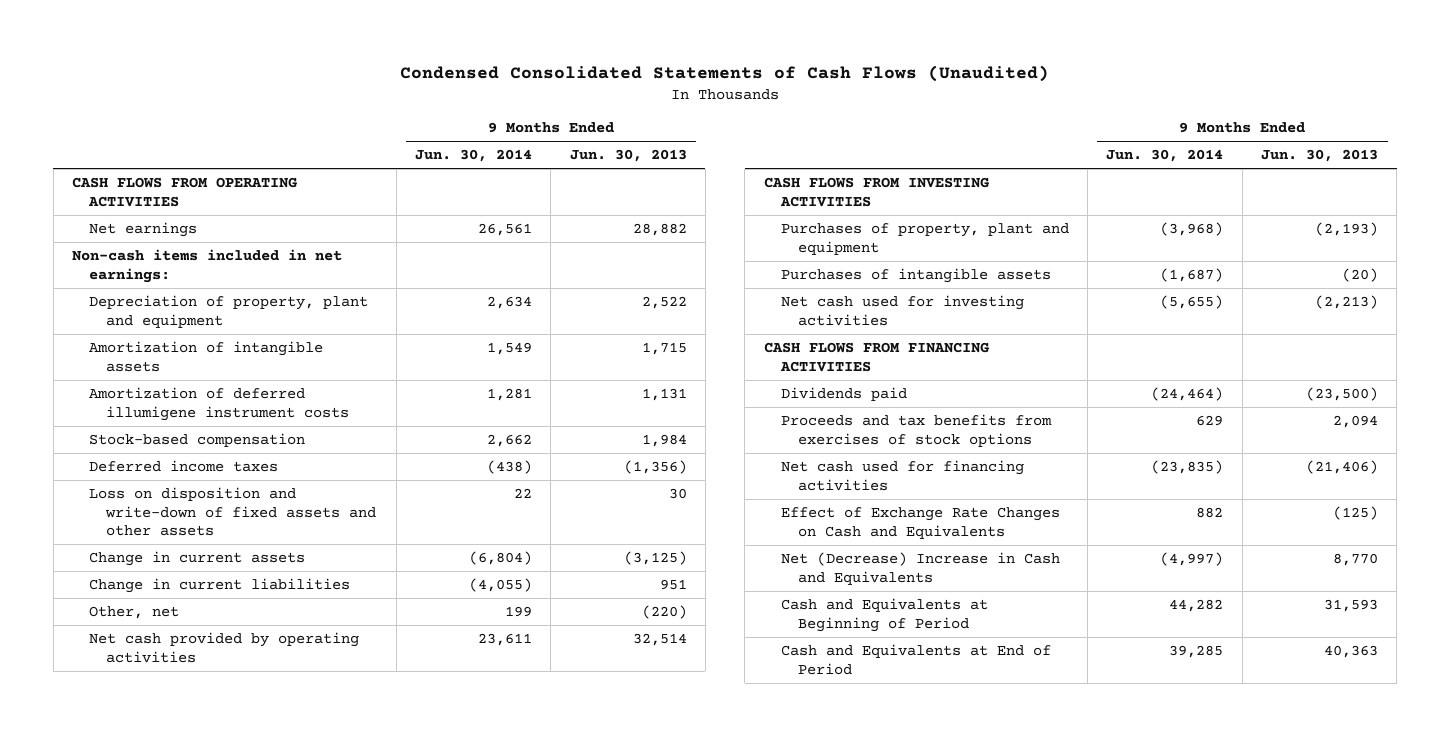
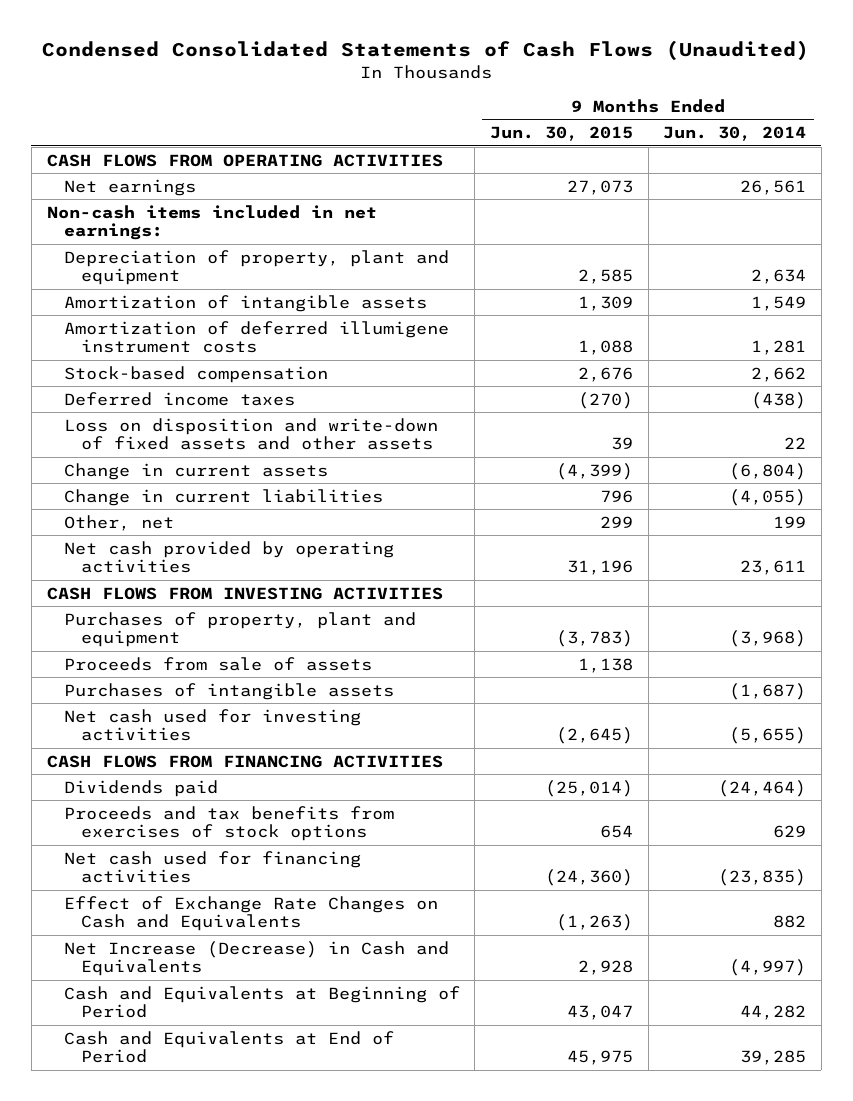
[569,149,687,163] Jun. 30, 2013 -> none
none -> [489,126,633,142] Jun. 30, 2015
none -> [63,656,372,671] Proceeds from sale of assets
[780,551,1060,585] Net (Decrease) Increase in Cash and Equivalents -> [63,940,449,977] Net Increase (Decrease) in Cash and Equivalents

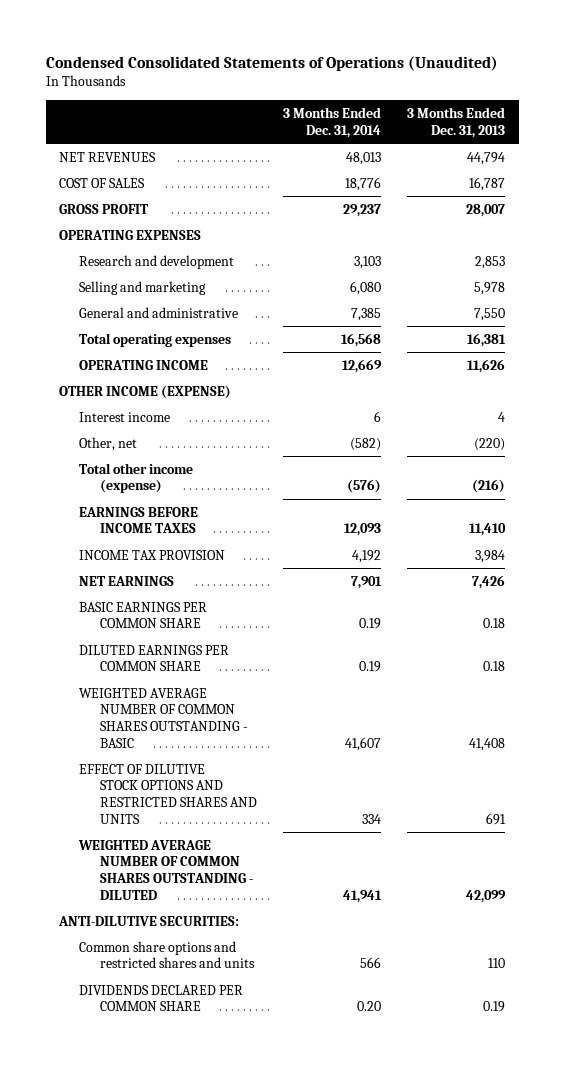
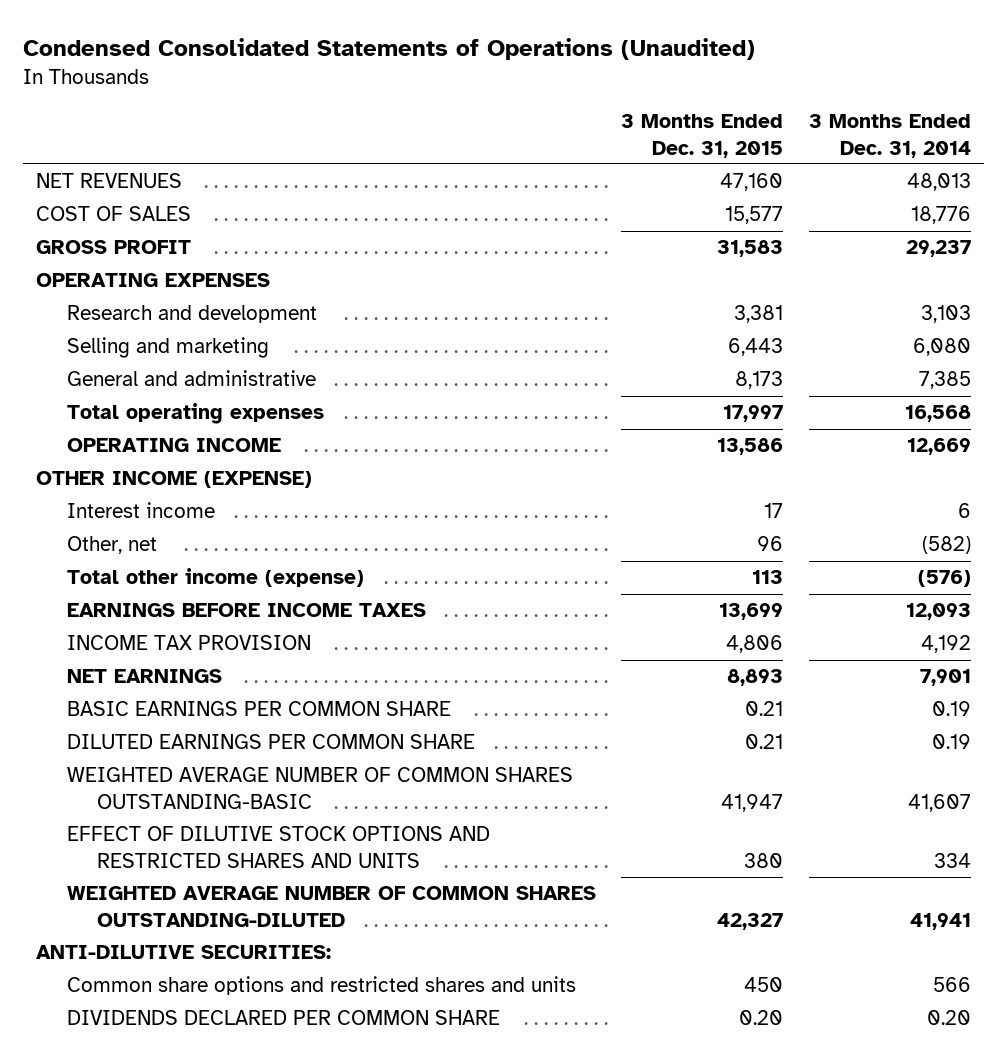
[407,107,506,138] 3 Months Ended Dec. 31, 2013 -> none
none -> [621,114,784,158] 3 Months Ended Dec. 31, 2015
[79,687,248,748] WEIGHTED AVERAGE NUMBER OF COMMON SHARES OUTSTANDING - BASIC -> [66,767,573,809] WEIGHTED AVERAGE NUMBER OF COMMON SHARES OUTSTANDING-BASIC
[78,839,253,900] WEIGHTED AVERAGE NUMBER OF COMMON SHARES OUTSTANDING - DILUTED -> [66,886,596,927] WEIGHTED AVERAGE NUMBER OF COMMON SHARES OUTSTANDING-DILUTED

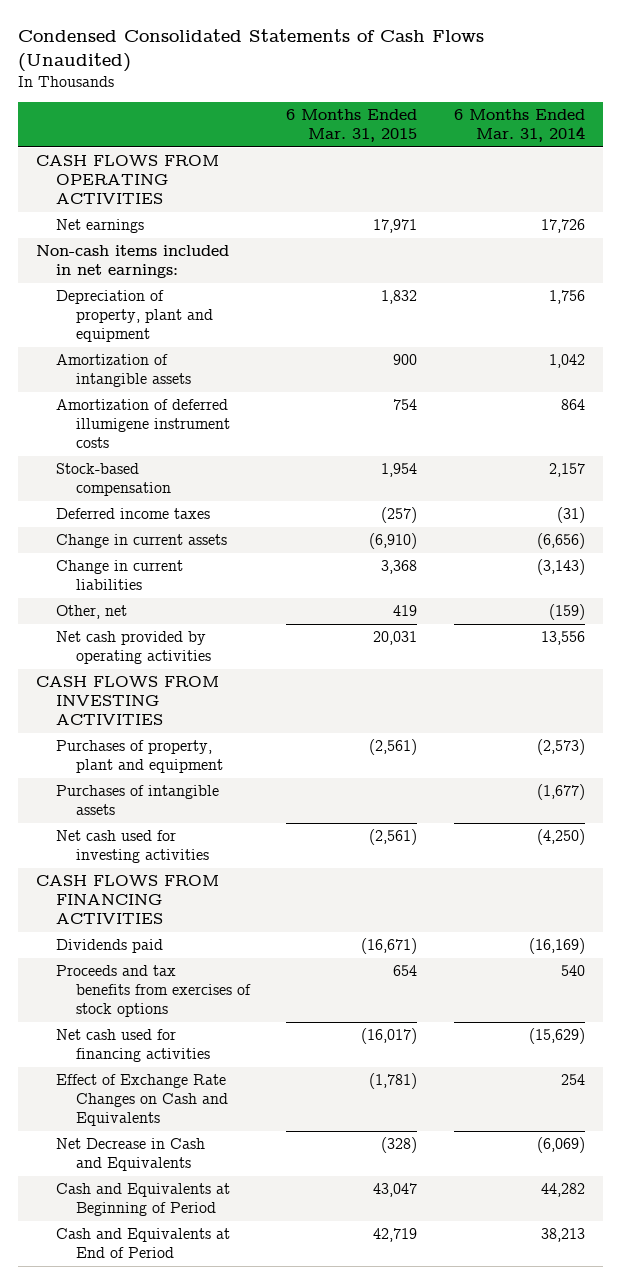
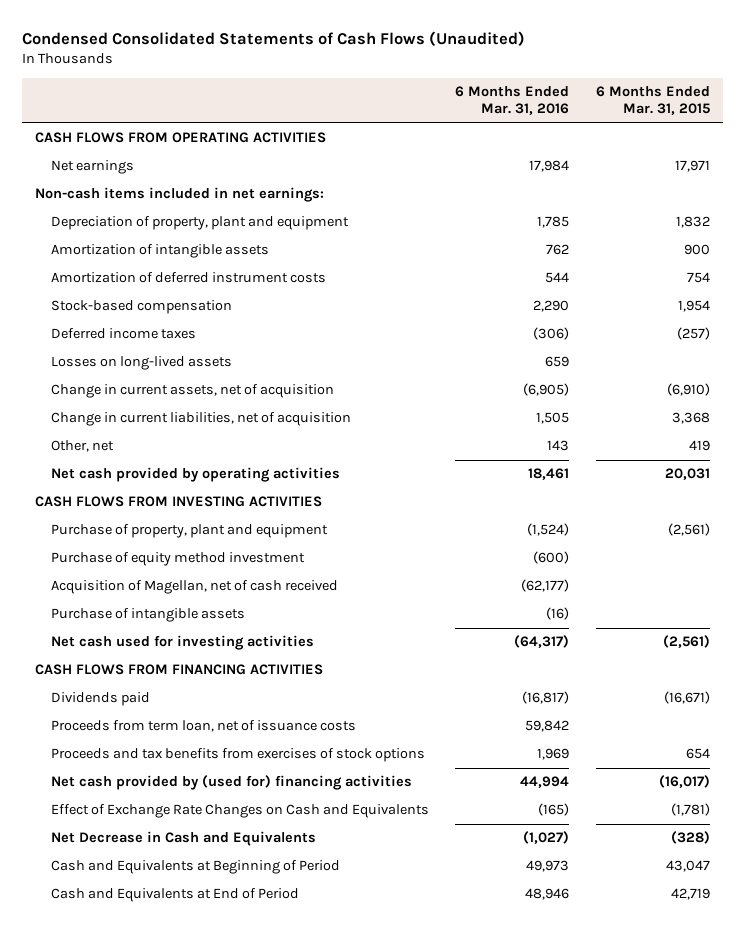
[453,109,585,143] 6 Months Ended Mar. 31, 2014 -> none
none -> [455,86,570,116] 6 Months Ended Mar. 31, 2016
[56,399,231,448] Amortization of deferred illumigene instrument costs -> [50,272,326,284] Amortization of deferred instrument costs
none -> [50,356,232,371] Losses on long-lived assets
[56,534,228,549] Change in current assets -> [50,384,334,399] Change in current assets, net of acquisition
[56,560,184,591] Change in current liabilities -> [50,412,351,427] Change in current liabilities, net of acquisition
[56,740,224,774] Purchases of property, plant and equipment -> [50,524,328,539] Purchase of property, plant and equipment
none -> [50,552,305,567] Purchase of equity method investment
none -> [50,580,338,595] Acquisition of Magellan, net of cash received
[56,785,220,816] Purchases of intangible assets -> [50,608,245,623] Purchase of intangible assets
none -> [50,720,356,733] Proceeds from term loan, net of issuance costs
[56,1029,211,1063] Net cash used for financing activities -> [50,775,412,791] Net cash provided by (used for) financing activities

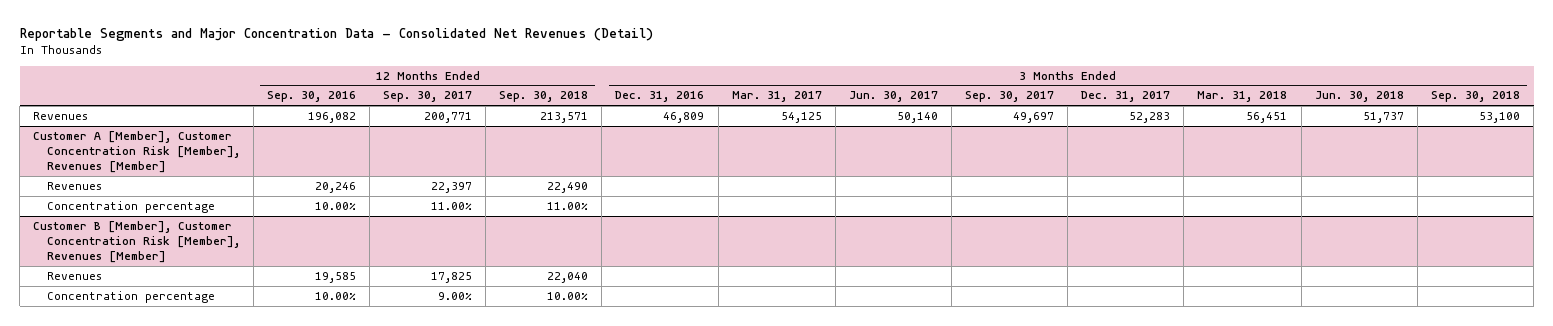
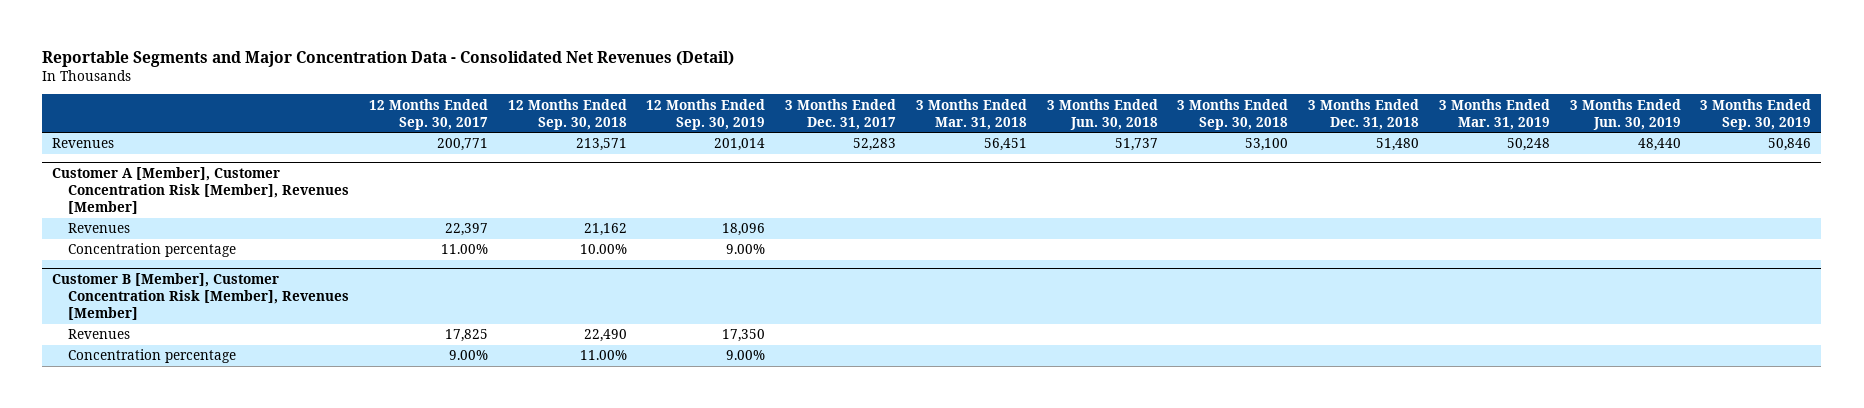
[266,91,356,103] Sep. 30, 2016 -> none
[615,91,705,103] Dec. 31, 2016 -> none
[731,91,822,103] Mar. 31, 2017 -> none
[848,91,938,103] Jun. 30, 2017 -> none
[965,91,1055,103] Sep. 30, 2017 -> none
none -> [646,98,766,130] 12 Months Ended Sep. 30, 2019
none -> [1308,98,1420,130] 3 Months Ended Dec. 31, 2018
none -> [1438,98,1550,130] 3 Months Ended Mar. 31, 2019
none -> [1569,98,1681,130] 3 Months Ended Jun. 30, 2019
none -> [1700,98,1812,130] 3 Months Ended Sep. 30, 2019
[547,181,589,193] 22,490 -> [583,223,627,237] 21,162
[547,201,589,210] 11.00% -> [579,244,627,255] 10.00%
[547,271,589,283] 22,040 -> [583,329,627,343] 22,490
[547,291,589,300] 10.00% -> [579,350,627,361] 11.00%

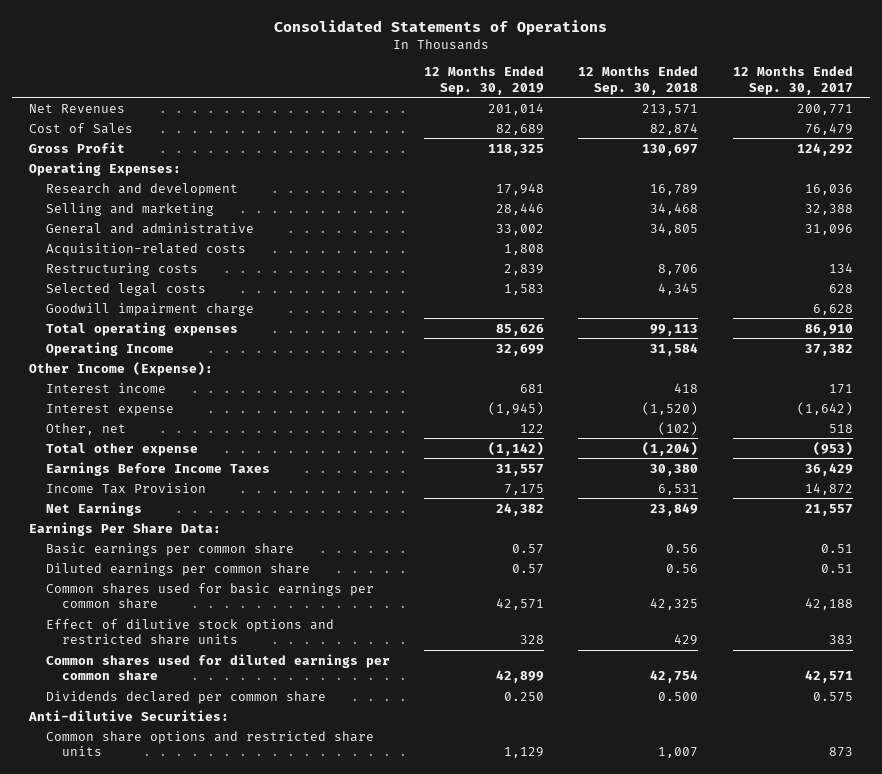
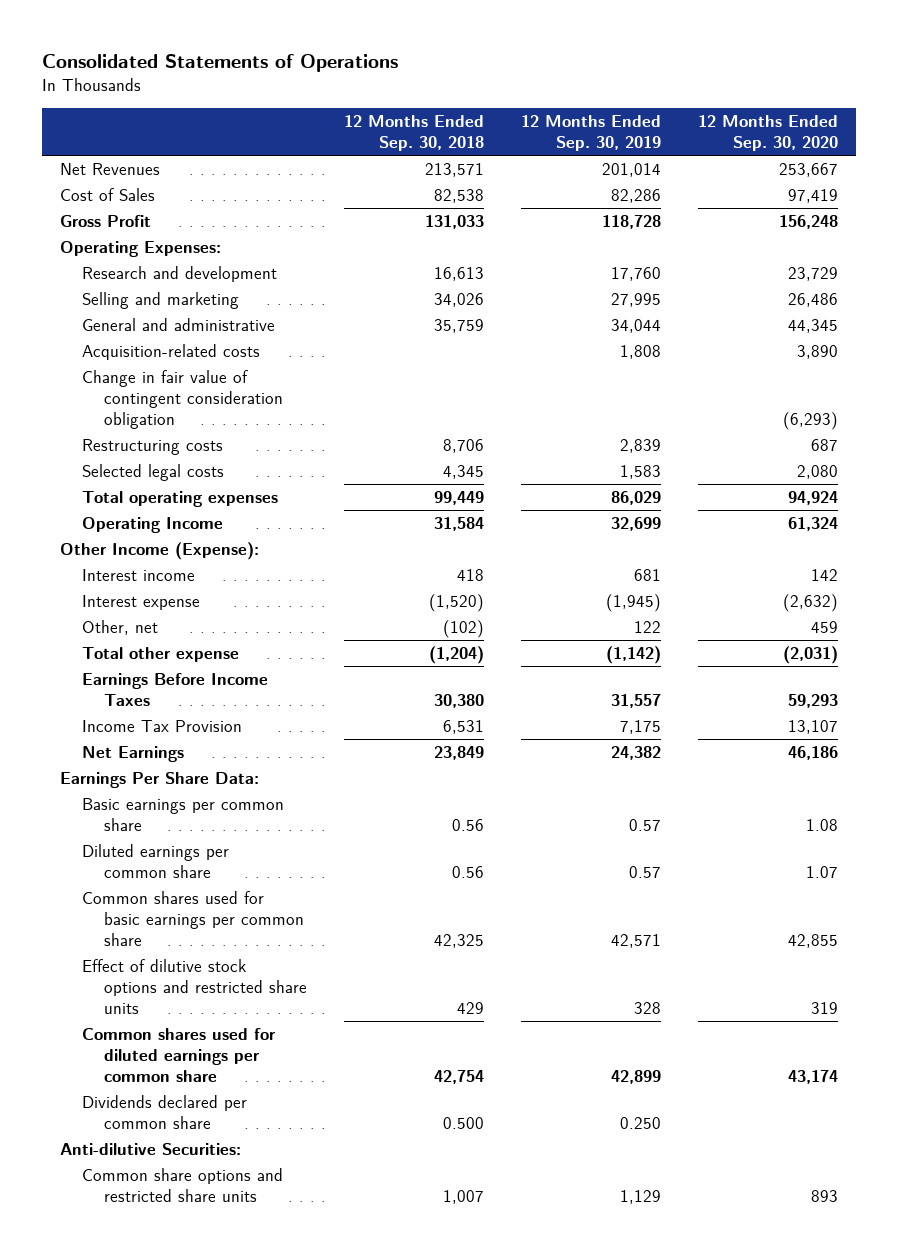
[732,65,853,95] 12 Months Ended Sep. 30, 2017 -> none
none -> [697,115,838,152] 12 Months Ended Sep. 30, 2020
[495,123,544,135] 82,689 -> [611,189,662,204] 82,286
[650,122,699,135] 82,874 -> [434,189,485,204] 82,538
[487,143,544,156] 118,325 -> [602,215,662,230] 118,728
[642,143,699,156] 130,697 -> [425,215,485,230] 131,033
[495,182,544,195] 17,948 -> [611,267,662,282] 17,760
[650,183,699,195] 16,789 -> [434,267,485,282] 16,613
[495,202,544,215] 28,446 -> [611,293,662,308] 27,995
[650,202,699,215] 34,468 -> [434,293,485,308] 34,026
[495,223,544,235] 33,002 -> [611,319,662,334] 34,044
[650,222,699,235] 34,805 -> [434,319,485,334] 35,759
none -> [82,370,284,429] Change in fair value of contingent consideration obligation
[45,302,254,316] Goodwill impairment charge -> none
[495,323,544,336] 85,626 -> [611,491,662,506] 86,029
[650,323,699,336] 99,113 -> [434,491,485,506] 99,449

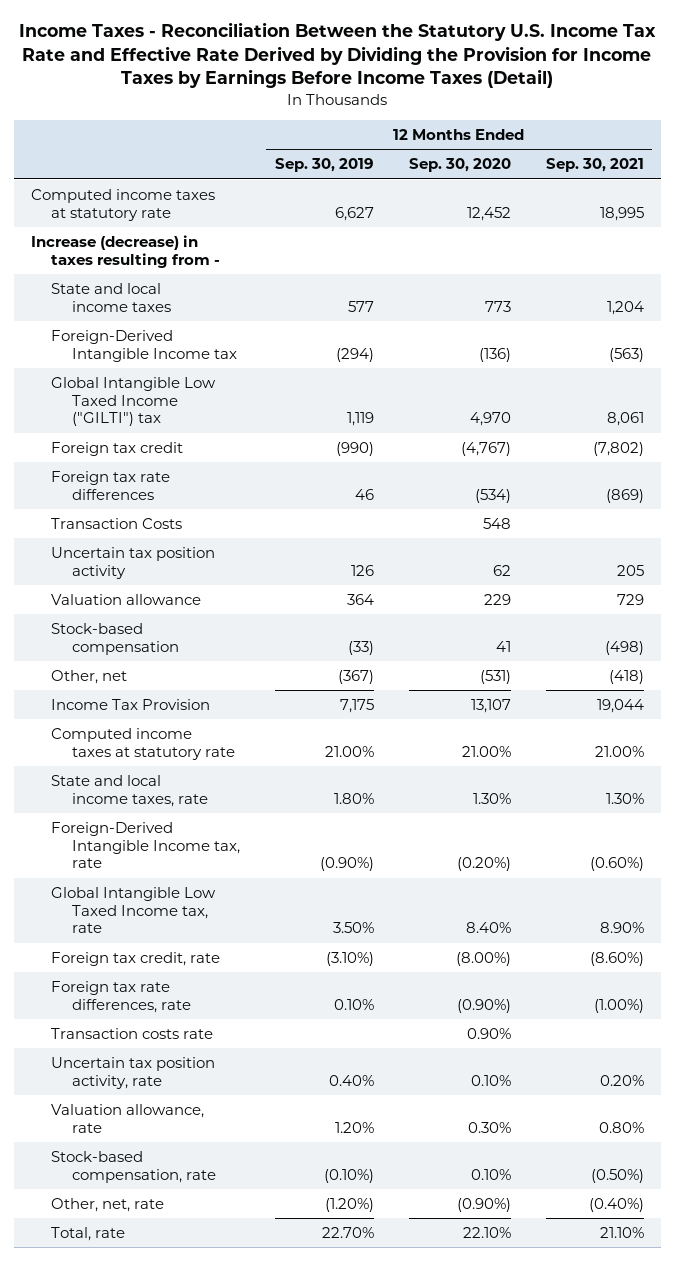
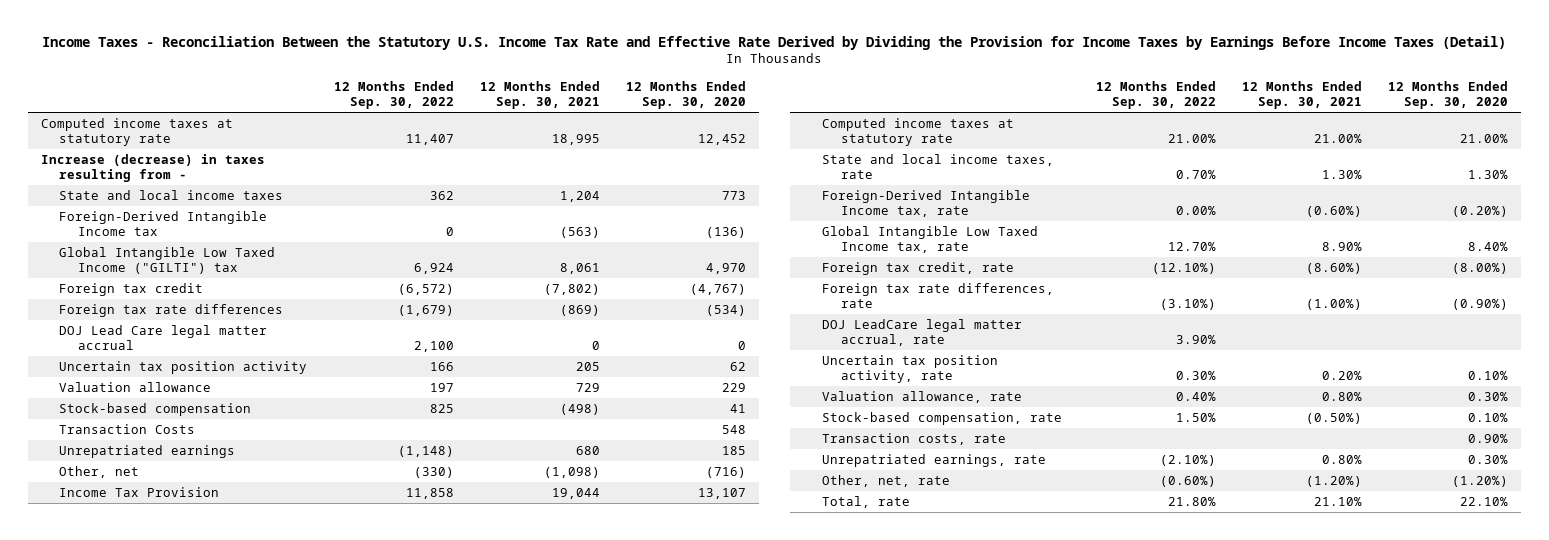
[274,158,374,173] Sep. 30, 2019 -> none
none -> [333,80,454,110] 12 Months Ended Sep. 30, 2022
none -> [59,324,268,351] DOJ Lead Care legal matter accrual
[51,518,183,530] Transaction Costs -> [59,423,196,434] Transaction Costs
none -> [59,444,236,458] Unrepatriated earnings
[479,670,511,685] (531) -> [705,466,746,478] (716)
[608,670,644,685] (418) -> [543,466,600,478] (1,098)
[51,1028,214,1040] Transaction costs rate -> none
none -> [821,318,1022,347] DOJ LeadCare legal matter accrual, rate
none -> [821,432,1006,445] Transaction costs, rate
none -> [821,453,1046,467] Unrepatriated earnings, rate
[456,1198,511,1213] (0.90%) -> [1452,475,1509,487] (1.20%)
[588,1198,644,1213] (0.40%) -> [1305,475,1362,487] (1.20%)

